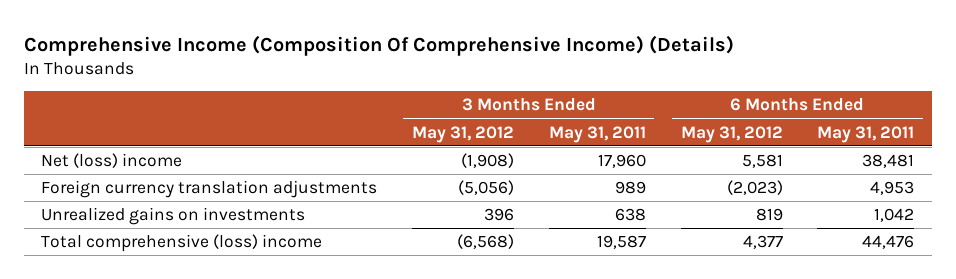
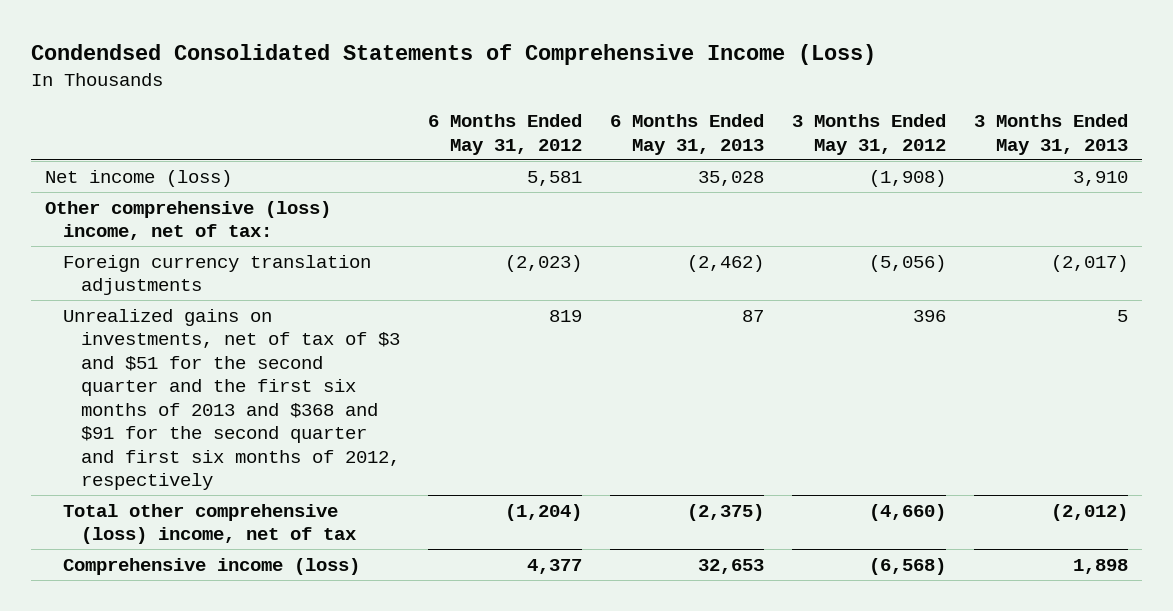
[23,34,734,56] Comprehensive Income (Composition Of Comprehensive Income) (Details) -> [30,44,876,66] Condendsed Consolidated Statements of Comprehensive Income (Loss)
[548,125,646,143] May 31, 2011 -> none
[817,125,915,143] May 31, 2011 -> none
none -> [610,114,765,155] 6 Months Ended May 31, 2013
none -> [974,114,1129,155] 3 Months Ended May 31, 2013
[41,153,183,169] Net (loss) income -> [44,169,232,187] Net income (loss)
none -> [44,200,331,241] Other comprehensive (loss) income, net of tax:
[41,207,306,226] Unrealized gains on investments -> [62,308,401,491] Unrealized gains on investments, net of tax of $3 and $51 for the second quarter and the first six months of 2013 and $368 and $91 for the second quarter and first six months of 2012, respectively
none -> [62,503,357,545] Total other comprehensive (loss) income, net of tax
[41,234,323,253] Total comprehensive (loss) income -> [62,557,360,575] Comprehensive income (loss)

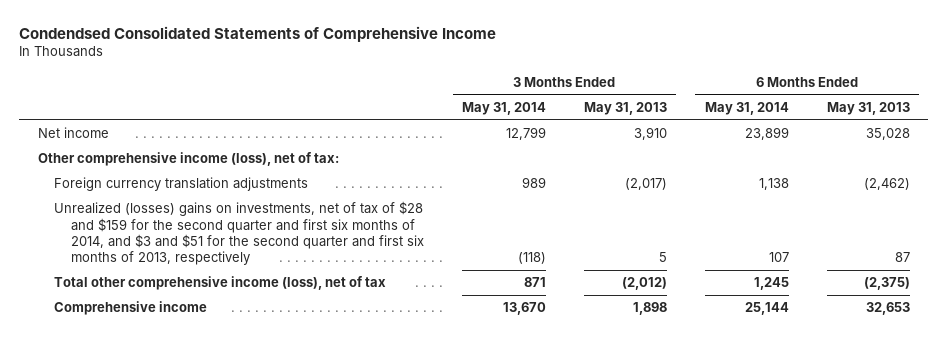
[30,44,876,66] Condendsed Consolidated Statements of Comprehensive Income (Loss) -> [18,25,496,42] Condendsed Consolidated Statements of Comprehensive Income
[428,114,583,155] 6 Months Ended May 31, 2012 -> none
[792,114,947,155] 3 Months Ended May 31, 2012 -> none
none -> [462,101,547,115] May 31, 2014
none -> [704,101,789,115] May 31, 2014
[44,169,232,187] Net income (loss) -> [37,127,109,139] Net income
[44,200,331,241] Other comprehensive (loss) income, net of tax: -> [37,152,339,167] Other comprehensive income (loss), net of tax:
[62,308,401,491] Unrealized gains on investments, net of tax of $3 and $51 for the second quarter and the first six months of 2013 and $368 and $91 for the second quarter and first six months of 2012, respectively -> [54,201,425,266] Unrealized (losses) gains on investments, net of tax of $28 and $159 for the second quarter and first six months of 2014, and $3 and $51 for the second quarter and first six months of 2013, respectively
[62,503,357,545] Total other comprehensive (loss) income, net of tax -> [54,276,387,291] Total other comprehensive income (loss), net of tax
[62,557,360,575] Comprehensive income (loss) -> [54,301,208,316] Comprehensive income

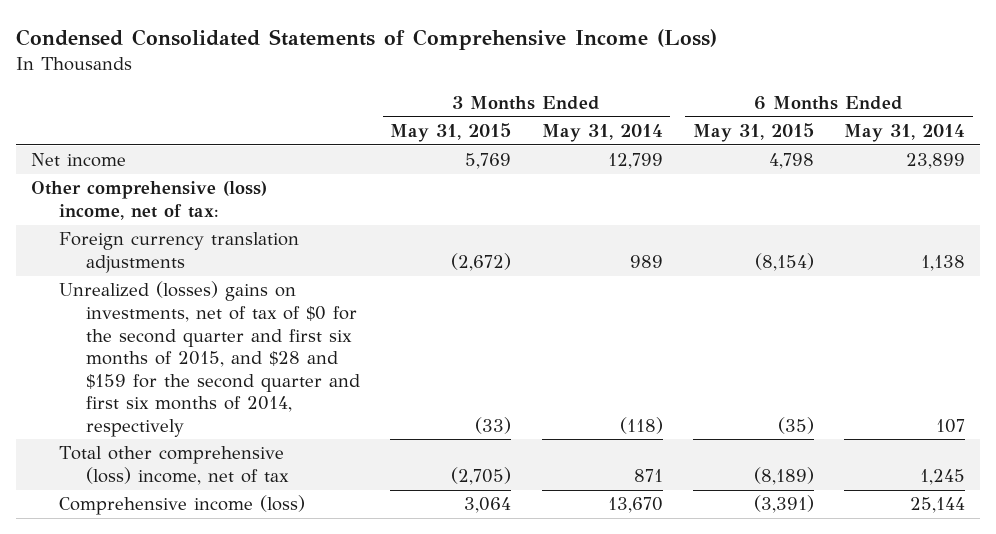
[18,25,496,42] Condendsed Consolidated Statements of Comprehensive Income -> [15,29,717,51] Condensed Consolidated Statements of Comprehensive Income (Loss)
[583,101,667,115] May 31, 2013 -> none
[826,101,910,115] May 31, 2013 -> none
none -> [390,123,512,143] May 31, 2015
none -> [692,123,814,143] May 31, 2015
[37,152,339,167] Other comprehensive income (loss), net of tax: -> [31,181,268,221] Other comprehensive (loss) income, net of tax:
[54,201,425,266] Unrealized (losses) gains on investments, net of tax of $28 and $159 for the second quarter and first six months of 2014, and $3 and $51 for the second quarter and first six months of 2013, respectively -> [58,281,360,437] Unrealized (losses) gains on investments, net of tax of $0 for the second quarter and first six months of 2015, and $28 and $159 for the second quarter and first six months of 2014, respectively
[54,276,387,291] Total other comprehensive income (loss), net of tax -> [58,446,289,486] Total other comprehensive (loss) income, net of tax
[54,301,208,316] Comprehensive income -> [58,495,305,516] Comprehensive income (loss)

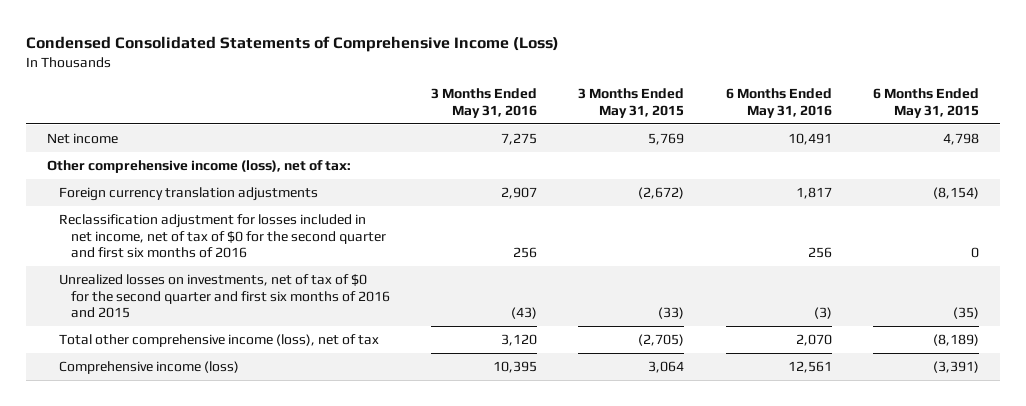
[541,124,663,143] May 31, 2014 -> none
[844,124,966,143] May 31, 2014 -> none
none -> [431,88,538,119] 3 Months Ended May 31, 2016
none -> [725,88,832,119] 6 Months Ended May 31, 2016
[31,181,268,221] Other comprehensive (loss) income, net of tax: -> [46,159,351,173] Other comprehensive income (loss), net of tax:
none -> [58,213,386,259] Reclassification adjustment for losses included in net income, net of tax of $0 for the second quarter and first six months of 2016
[58,281,360,437] Unrealized (losses) gains on investments, net of tax of $0 for the second quarter and first six months of 2015, and $28 and $159 for the second quarter and first six months of 2014, respectively -> [58,273,390,319] Unrealized losses on investments, net of tax of $0 for the second quarter and first six months of 2016 and 2015
[58,446,289,486] Total other comprehensive (loss) income, net of tax -> [58,333,379,347] Total other comprehensive income (loss), net of tax

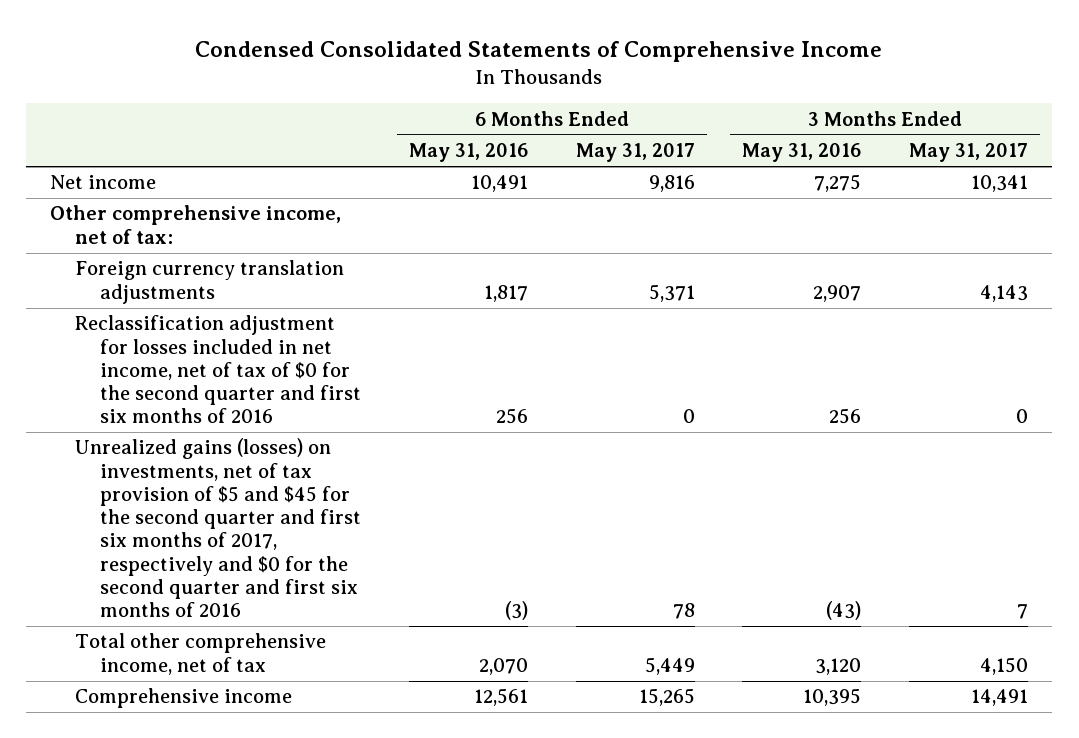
[26,35,560,52] Condensed Consolidated Statements of Comprehensive Income (Loss) -> [195,41,883,63] Condensed Consolidated Statements of Comprehensive Income
[578,88,685,119] 3 Months Ended May 31, 2015 -> none
[873,88,980,119] 6 Months Ended May 31, 2015 -> none
none -> [575,143,695,163] May 31, 2017
none -> [909,143,1029,163] May 31, 2017
[46,159,351,173] Other comprehensive income (loss), net of tax: -> [50,205,342,244] Other comprehensive income, net of tax:
[58,273,390,319] Unrealized losses on investments, net of tax of $0 for the second quarter and first six months of 2016 and 2015 -> [75,438,361,617] Unrealized gains (losses) on investments, net of tax provision of $5 and $45 for the second quarter and first six months of 2017, respectively and $0 for the second quarter and first six months of 2016
[58,333,379,347] Total other comprehensive income (loss), net of tax -> [75,633,327,675] Total other comprehensive income, net of tax
[58,360,239,374] Comprehensive income (loss) -> [75,688,293,709] Comprehensive income

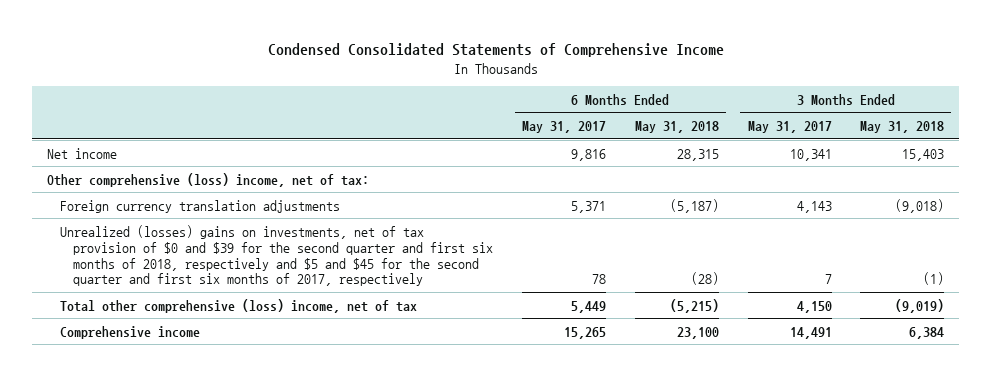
[408,143,528,163] May 31, 2016 -> none
[742,143,862,163] May 31, 2016 -> none
none -> [634,121,719,134] May 31, 2018
none -> [860,121,945,134] May 31, 2018
[50,205,342,244] Other comprehensive income, net of tax: -> [46,172,369,187] Other comprehensive (loss) income, net of tax:
[75,315,361,424] Reclassification adjustment for losses included in net income, net of tax of $0 for the second quarter and first six months of 2016 -> none
[75,438,361,617] Unrealized gains (losses) on investments, net of tax provision of $5 and $45 for the second quarter and first six months of 2017, respectively and $0 for the second quarter and first six months of 2016 -> [60,224,494,287] Unrealized (losses) gains on investments, net of tax provision of $0 and $39 for the second quarter and first six months of 2018, respectively and $5 and $45 for the second quarter and first six months of 2017, respectively
[75,633,327,675] Total other comprehensive income, net of tax -> [60,298,418,313] Total other comprehensive (loss) income, net of tax

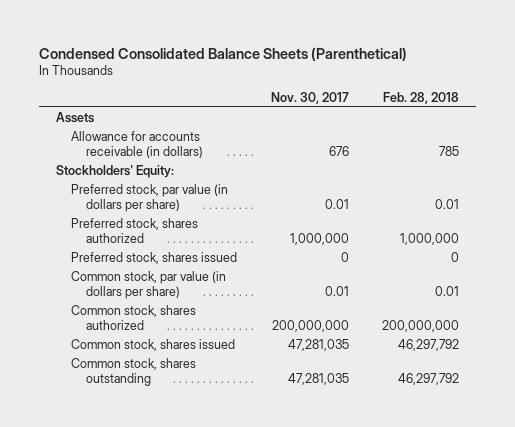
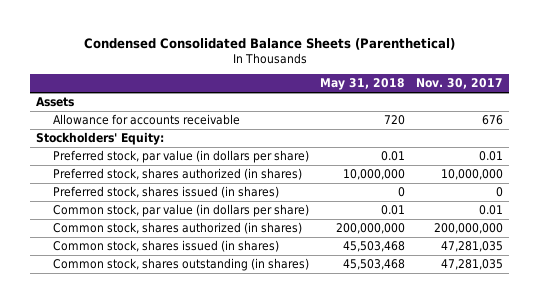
[383,91,460,104] Feb. 28, 2018 -> none
none -> [320,78,406,91] May 31, 2018
[71,130,204,159] Allowance for accounts receivable (in dollars) -> [52,114,240,126] Allowance for accounts receivable
[71,217,199,244] Preferred stock, shares authorized -> [52,168,302,181] Preferred stock, shares authorized (in shares)
[289,233,349,246] 1,000,000 -> [441,169,504,181] 10,000,000
[71,251,238,264] Preferred stock, shares issued -> [52,186,279,199] Preferred stock, shares issued (in shares)
[71,304,197,331] Common stock, shares authorized -> [52,222,302,235] Common stock, shares authorized (in shares)
[71,338,236,351] Common stock, shares issued -> [52,240,279,253] Common stock, shares issued (in shares)
[71,357,197,387] Common stock, shares outstanding -> [52,258,309,272] Common stock, shares outstanding (in shares)

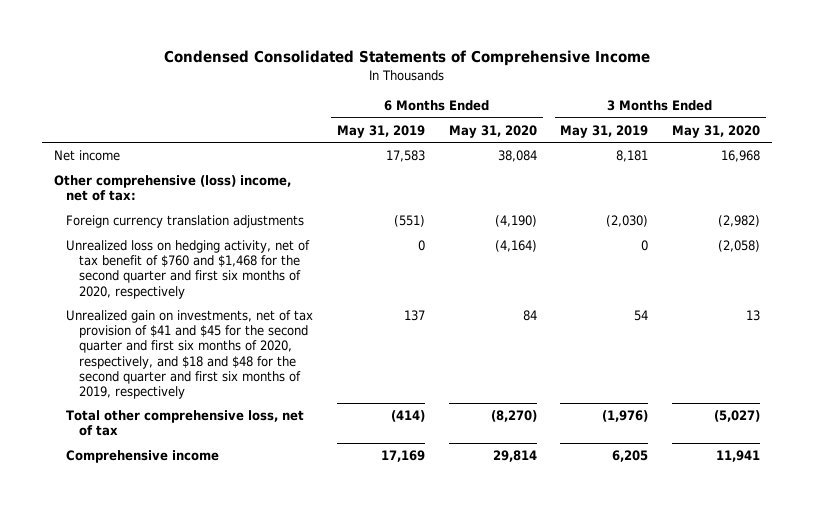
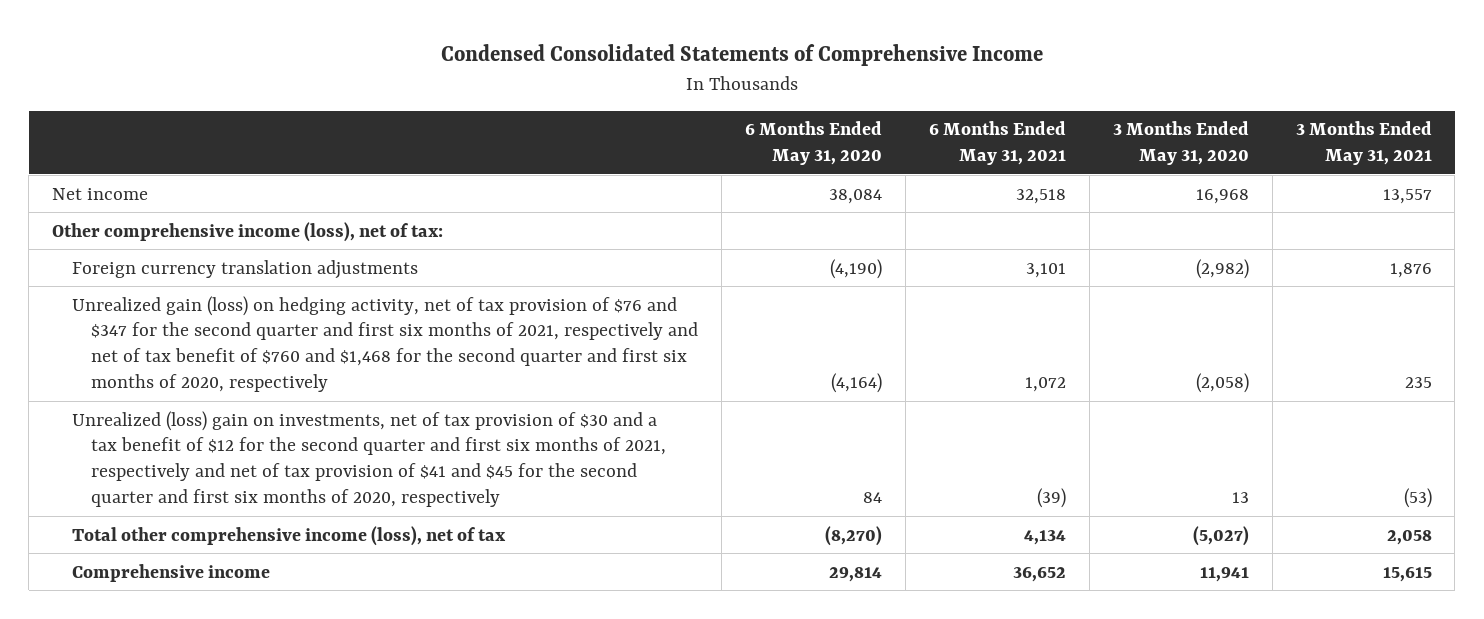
[337,124,426,138] May 31, 2019 -> none
[560,124,649,138] May 31, 2019 -> none
none -> [928,121,1066,165] 6 Months Ended May 31, 2021
none -> [1295,121,1432,165] 3 Months Ended May 31, 2021
[53,175,291,202] Other comprehensive (loss) income, net of tax: -> [52,221,444,242] Other comprehensive income (loss), net of tax:
[66,240,311,299] Unrealized loss on hedging activity, net of tax benefit of $760 and $1,468 for the second quarter and first six months of 2020, respectively -> [71,295,698,393] Unrealized gain (loss) on hedging activity, net of tax provision of $76 and $347 for the second quarter and first six months of 2021, respectively and net of tax benefit of $760 and $1,468 for the second quarter and first six months of 2020, respectively
[66,310,314,399] Unrealized gain on investments, net of tax provision of $41 and $45 for the second quarter and first six months of 2020, respectively, and $18 and $48 for the second quarter and first six months of 2019, respectively -> [71,410,666,508] Unrealized (loss) gain on investments, net of tax provision of $30 and a tax benefit of $12 for the second quarter and first six months of 2021, respectively and net of tax provision of $41 and $45 for the second quarter and first six months of 2020, respectively
[66,410,305,437] Total other comprehensive loss, net of tax -> [71,525,506,546] Total other comprehensive income (loss), net of tax

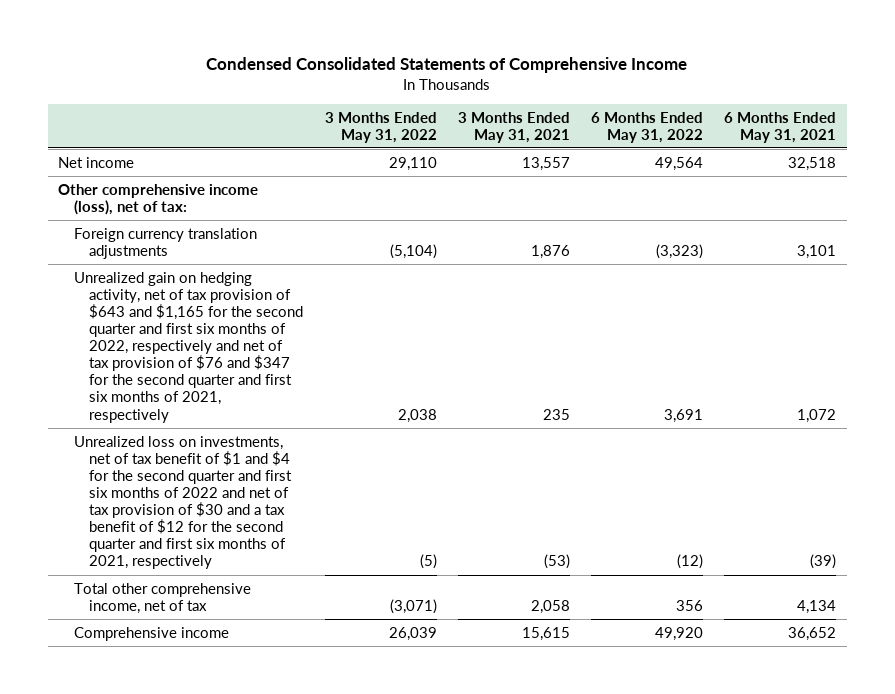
[744,121,882,165] 6 Months Ended May 31, 2020 -> none
[1112,121,1249,165] 3 Months Ended May 31, 2020 -> none
none -> [324,111,437,143] 3 Months Ended May 31, 2022
none -> [591,111,704,143] 6 Months Ended May 31, 2022
[71,295,698,393] Unrealized gain (loss) on hedging activity, net of tax provision of $76 and $347 for the second quarter and first six months of 2021, respectively and net of tax benefit of $760 and $1,468 for the second quarter and first six months of 2020, respectively -> [73,271,304,423] Unrealized gain on hedging activity, net of tax provision of $643 and $1,165 for the second quarter and first six months of 2022, respectively and net of tax provision of $76 and $347 for the second quarter and first six months of 2021, respectively
[71,410,666,508] Unrealized (loss) gain on investments, net of tax provision of $30 and a tax benefit of $12 for the second quarter and first six months of 2021, respectively and net of tax provision of $41 and $45 for the second quarter and first six months of 2020, respectively -> [73,435,293,570] Unrealized loss on investments, net of tax benefit of $1 and $4 for the second quarter and first six months of 2022 and net of tax provision of $30 and a tax benefit of $12 for the second quarter and first six months of 2021, respectively
[71,525,506,546] Total other comprehensive income (loss), net of tax -> [73,582,251,614] Total other comprehensive income, net of tax

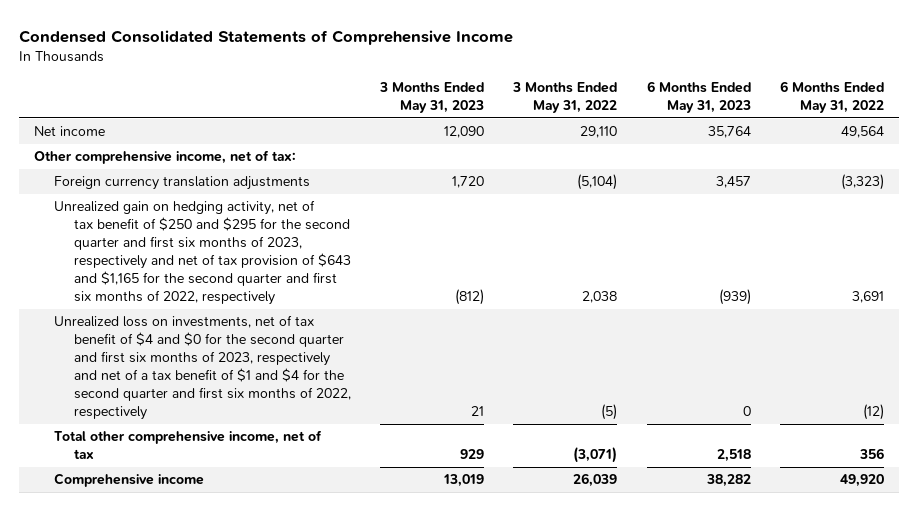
[457,111,570,143] 3 Months Ended May 31, 2021 -> none
[724,111,837,143] 6 Months Ended May 31, 2021 -> none
none -> [379,82,485,114] 3 Months Ended May 31, 2023
none -> [646,81,751,114] 6 Months Ended May 31, 2023
[58,183,259,215] Other comprehensive income (loss), net of tax: -> [34,150,297,165] Other comprehensive income, net of tax:
[73,271,304,423] Unrealized gain on hedging activity, net of tax provision of $643 and $1,165 for the second quarter and first six months of 2022, respectively and net of tax provision of $76 and $347 for the second quarter and first six months of 2021, respectively -> [53,200,351,306] Unrealized gain on hedging activity, net of tax benefit of $250 and $295 for the second quarter and first six months of 2023, respectively and net of tax provision of $643 and $1,165 for the second quarter and first six months of 2022, respectively
[73,435,293,570] Unrealized loss on investments, net of tax benefit of $1 and $4 for the second quarter and first six months of 2022 and net of tax provision of $30 and a tax benefit of $12 for the second quarter and first six months of 2021, respectively -> [53,315,351,421] Unrealized loss on investments, net of tax benefit of $4 and $0 for the second quarter and first six months of 2023, respectively and net of a tax benefit of $1 and $4 for the second quarter and first six months of 2022, respectively

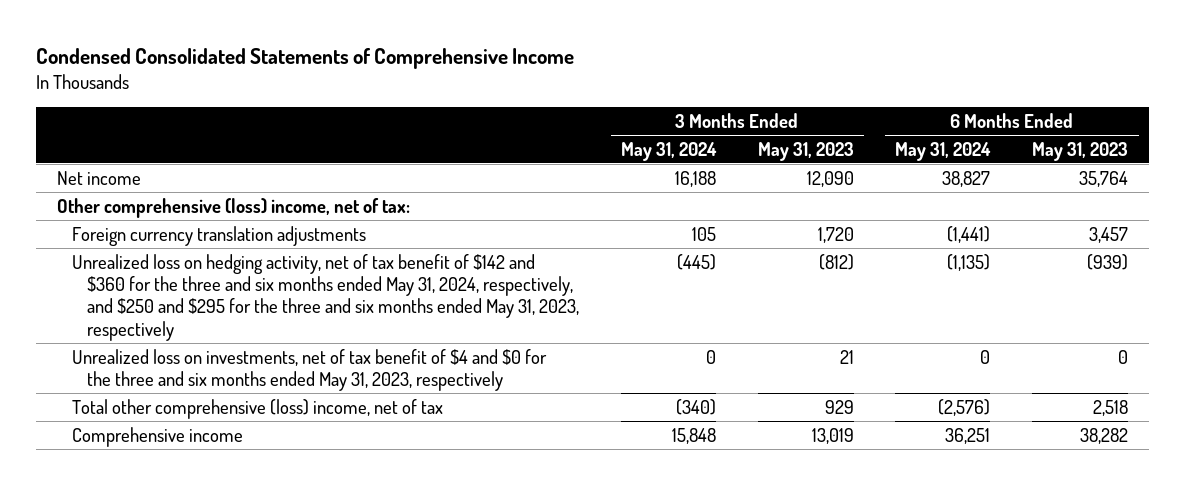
[512,82,618,114] 3 Months Ended May 31, 2022 -> none
[780,81,885,114] 6 Months Ended May 31, 2022 -> none
none -> [621,141,718,161] May 31, 2024
none -> [895,141,992,161] May 31, 2024
[34,150,297,165] Other comprehensive income, net of tax: -> [56,197,410,218] Other comprehensive (loss) income, net of tax:
[53,200,351,306] Unrealized gain on hedging activity, net of tax benefit of $250 and $295 for the second quarter and first six months of 2023, respectively and net of tax provision of $643 and $1,165 for the second quarter and first six months of 2022, respectively -> [72,253,580,341] Unrealized loss on hedging activity, net of tax benefit of $142 and $360 for the three and six months ended May 31, 2024, respectively, and $250 and $295 for the three and six months ended May 31, 2023, respectively
[53,315,351,421] Unrealized loss on investments, net of tax benefit of $4 and $0 for the second quarter and first six months of 2023, respectively and net of a tax benefit of $1 and $4 for the second quarter and first six months of 2022, respectively -> [72,348,548,391] Unrealized loss on investments, net of tax benefit of $4 and $0 for the three and six months ended May 31, 2023, respectively
[53,430,322,460] Total other comprehensive income, net of tax -> [72,398,444,419] Total other comprehensive (loss) income, net of tax

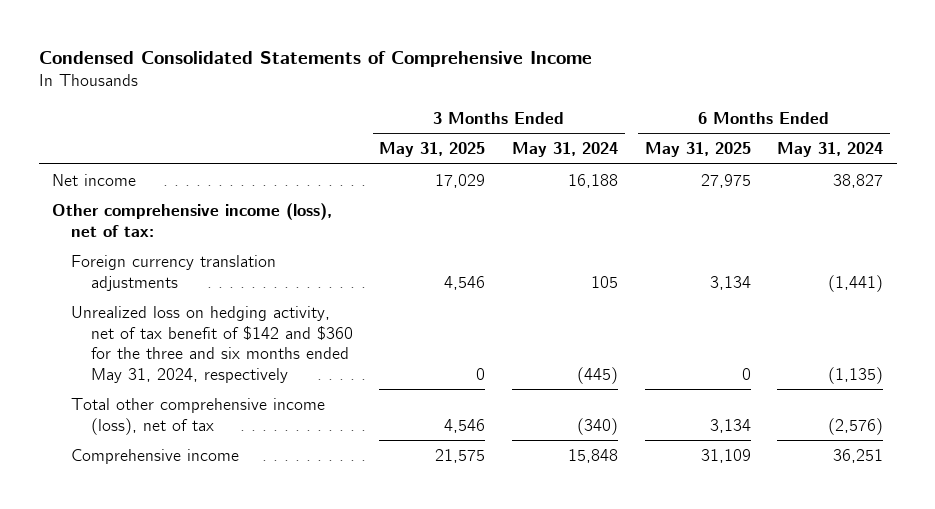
[757,141,854,161] May 31, 2023 -> none
[1032,141,1129,161] May 31, 2023 -> none
none -> [379,142,486,158] May 31, 2025
none -> [644,142,751,158] May 31, 2025
[56,197,410,218] Other comprehensive (loss) income, net of tax: -> [51,202,332,237] Other comprehensive income (loss), net of tax:
[72,348,548,391] Unrealized loss on investments, net of tax benefit of $4 and $0 for the three and six months ended May 31, 2023, respectively -> none
[72,253,580,341] Unrealized loss on hedging activity, net of tax benefit of $142 and $360 for the three and six months ended May 31, 2024, respectively, and $250 and $295 for the three and six months ended May 31, 2023, respectively -> [71,305,353,383] Unrealized loss on hedging activity, net of tax benefit of $142 and $360 for the three and six months ended May 31, 2024, respectively
[72,398,444,419] Total other comprehensive (loss) income, net of tax -> [71,397,326,435] Total other comprehensive income (loss), net of tax

